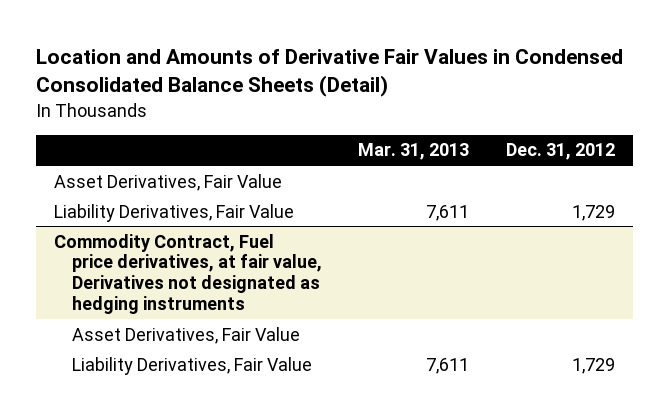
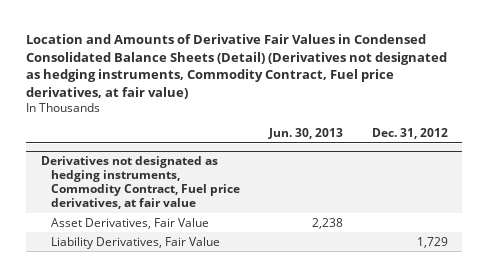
[36,49,624,98] Location and Amounts of Derivative Fair Values in Condensed Consolidated Balance Sheets (Detail) -> [26,33,448,99] Location and Amounts of Derivative Fair Values in Condensed Consolidated Balance Sheets (Detail) (Derivatives not designated as hedging instruments, Commodity Contract, Fuel price derivatives, at fair value)
[358,143,470,161] Mar. 31, 2013 -> none
none -> [267,128,343,140] Jun. 30, 2013
[54,173,283,191] Asset Derivatives, Fair Value -> none
[54,203,295,222] Liability Derivatives, Fair Value -> none
[54,233,323,315] Commodity Contract, Fuel price derivatives, at fair value, Derivatives not designated as hedging instruments -> [40,155,240,210] Derivatives not designated as hedging instruments, Commodity Contract, Fuel price derivatives, at fair value

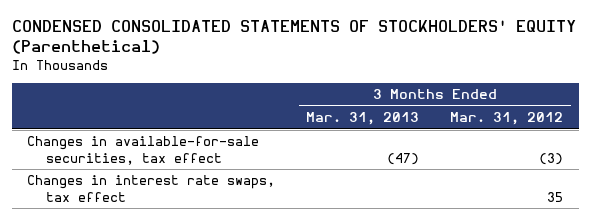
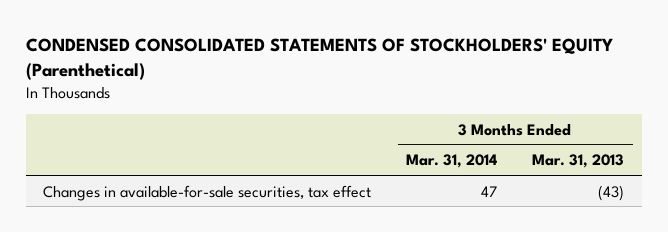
[450,112,564,126] Mar. 31, 2012 -> none
none -> [406,154,498,169] Mar. 31, 2014
[27,175,276,202] Changes in interest rate swaps, tax effect -> none
[387,152,420,165] (47) -> [598,184,625,201] (43)

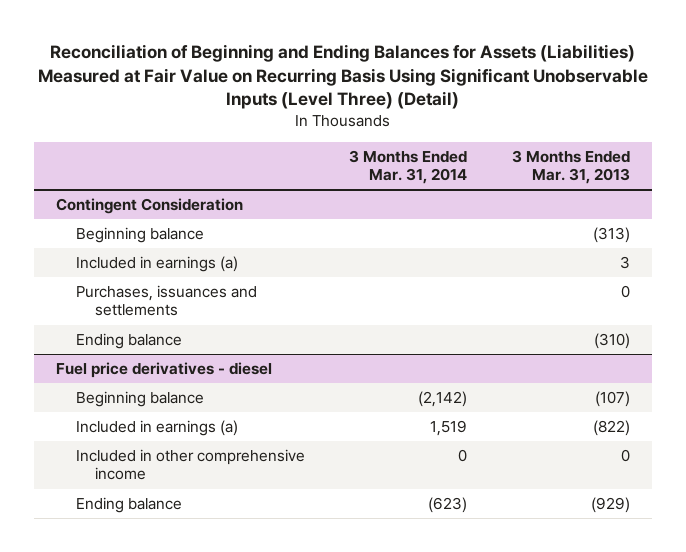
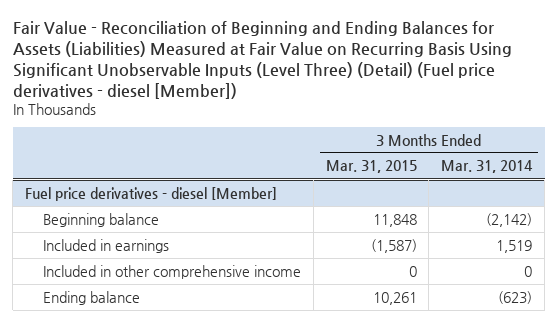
[38,43,649,110] Reconciliation of Beginning and Ending Balances for Assets (Liabilities) Measured at Fair Value on Recurring Basis Using Significant Unobservable Inputs (Level Three) (Detail) -> [12,21,512,99] Fair Value - Reconciliation of Beginning and Ending Balances for Assets (Liabilities) Measured at Fair Value on Recurring Basis Using Significant Unobservable Inputs (Level Three) (Detail) (Fuel price derivatives - diesel [Member])
[511,149,630,185] 3 Months Ended Mar. 31, 2013 -> none
none -> [325,160,417,174] Mar. 31, 2015
[56,198,244,215] Contingent Consideration -> none
[75,227,204,244] Beginning balance -> none
[75,256,238,273] Included in earnings (a) -> none
[75,285,257,317] Purchases, issuances and settlements -> none
[75,333,182,350] Ending balance -> none
[56,362,273,379] Fuel price derivatives - diesel -> [25,186,278,201] Fuel price derivatives - diesel [Member]
[75,420,238,437] Included in earnings (a) -> [43,238,170,253] Included in earnings

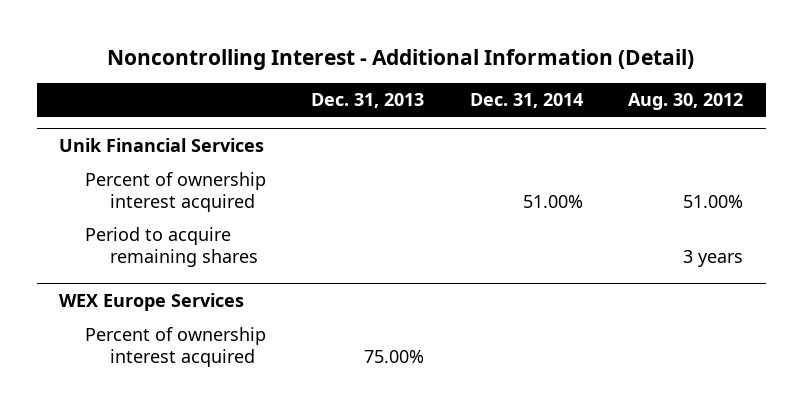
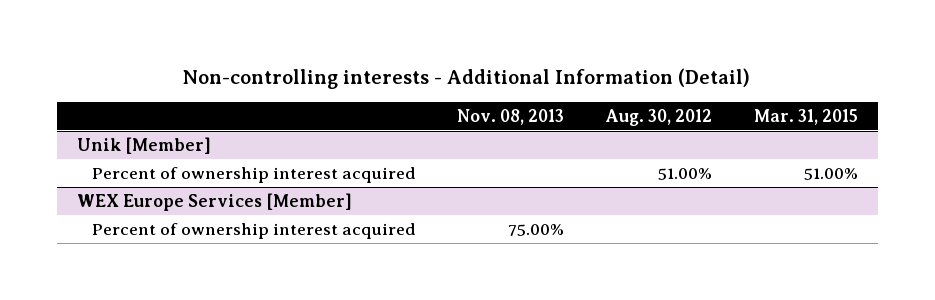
[107,48,695,70] Noncontrolling Interest - Additional Information (Detail) -> [183,67,751,89] Non-controlling interests - Additional Information (Detail)
[311,93,425,109] Dec. 31, 2013 -> none
[469,93,583,109] Dec. 31, 2014 -> none
none -> [457,108,565,125] Nov. 08, 2013
none -> [753,108,858,125] Mar. 31, 2015
[59,138,265,153] Unik Financial Services -> [77,137,212,155] Unik [Member]
[84,227,259,267] Period to acquire remaining shares -> none
[59,293,245,312] WEX Europe Services -> [77,193,353,212] WEX Europe Services [Member]

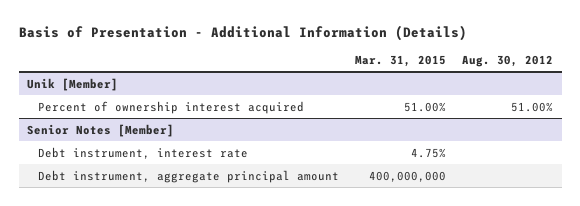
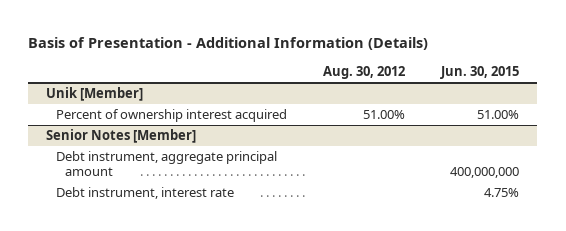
[354,54,446,67] Mar. 31, 2015 -> none
none -> [440,66,520,80] Jun. 30, 2015
[37,146,248,159] Debt instrument, interest rate -> [55,187,234,200] Debt instrument, interest rate

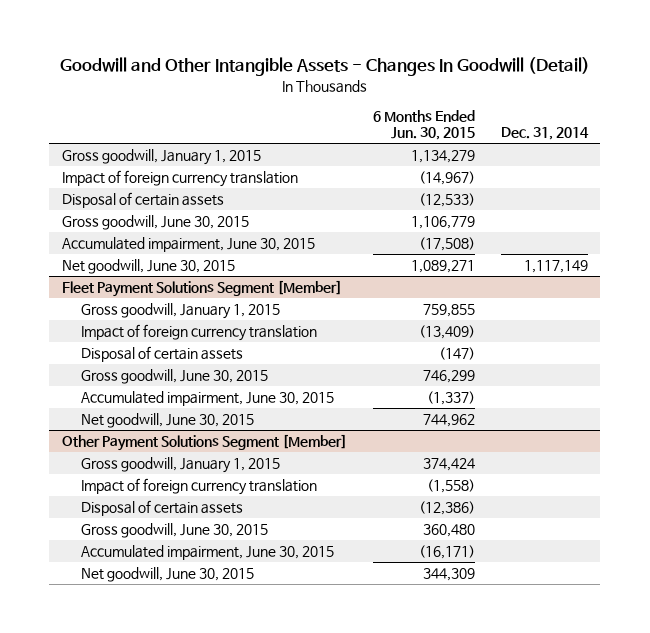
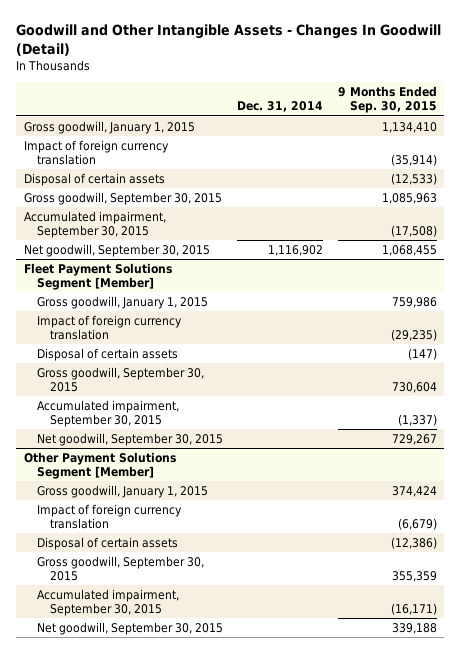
[372,109,475,141] 6 Months Ended Jun. 30, 2015 -> none
none -> [337,86,437,114] 9 Months Ended Sep. 30, 2015
[62,215,250,231] Gross goodwill, June 30, 2015 -> [23,192,222,206] Gross goodwill, September 30, 2015
[62,237,316,253] Accumulated impairment, June 30, 2015 -> [23,211,166,239] Accumulated impairment, September 30, 2015
[62,259,236,275] Net goodwill, June 30, 2015 -> [23,244,210,258] Net goodwill, September 30, 2015
[523,260,588,274] 1,117,149 -> [268,245,324,257] 1,116,902
[81,369,269,385] Gross goodwill, June 30, 2015 -> [36,367,204,393] Gross goodwill, September 30, 2015
[81,391,335,407] Accumulated impairment, June 30, 2015 -> [36,400,179,428] Accumulated impairment, September 30, 2015
[81,413,255,429] Net goodwill, June 30, 2015 -> [36,433,223,447] Net goodwill, September 30, 2015
[81,523,269,539] Gross goodwill, June 30, 2015 -> [36,556,204,582] Gross goodwill, September 30, 2015
[81,545,335,561] Accumulated impairment, June 30, 2015 -> [36,589,179,617] Accumulated impairment, September 30, 2015
[81,567,255,583] Net goodwill, June 30, 2015 -> [36,622,223,636] Net goodwill, September 30, 2015

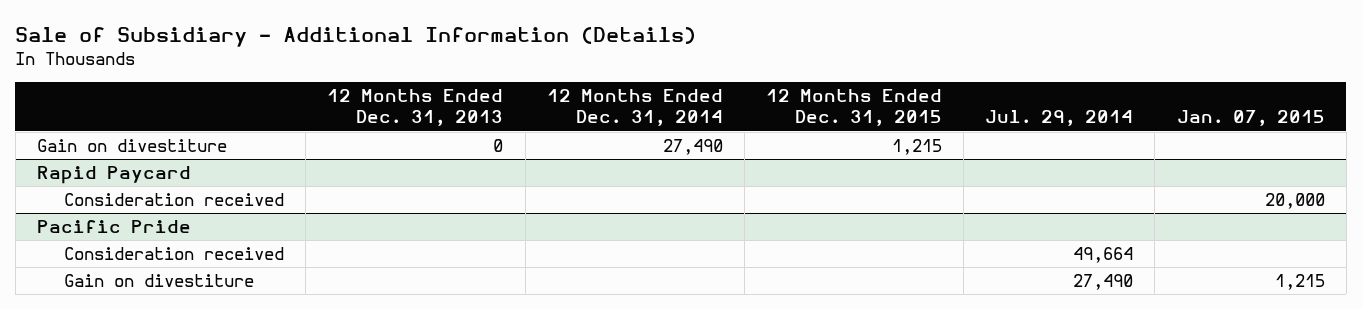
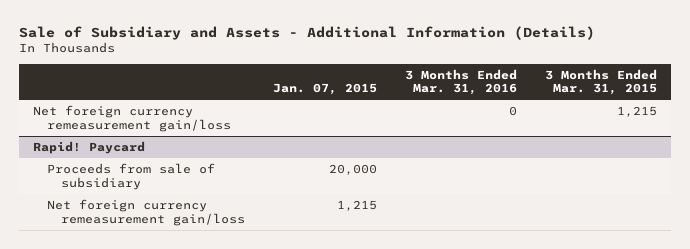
[15,26,697,47] Sale of Subsidiary - Additional Information (Details) -> [18,25,595,40] Sale of Subsidiary and Assets - Additional Information (Details)
[327,88,504,127] 12 Months Ended Dec. 31, 2013 -> none
[546,88,723,127] 12 Months Ended Dec. 31, 2014 -> none
[765,88,942,127] 12 Months Ended Dec. 31, 2015 -> none
[985,110,1134,127] Jul. 29, 2014 -> none
none -> [405,68,518,96] 3 Months Ended Mar. 31, 2016
none -> [545,68,658,96] 3 Months Ended Mar. 31, 2015
[36,220,191,234] Pacific Pride -> none
[64,247,285,261] Consideration received -> none
[64,274,255,288] Gain on divestiture -> none
[36,139,227,153] Gain on divestiture -> [32,104,231,132] Net foreign currency remeasurement gain/loss
[36,166,191,185] Rapid Paycard -> [32,140,145,154] Rapid! Paycard
[64,193,285,207] Consideration received -> [46,162,215,190] Proceeds from sale of subsidiary
none -> [46,198,245,226] Net foreign currency remeasurement gain/loss

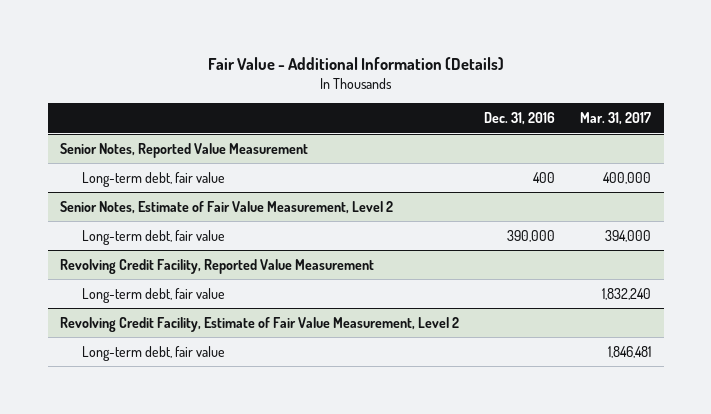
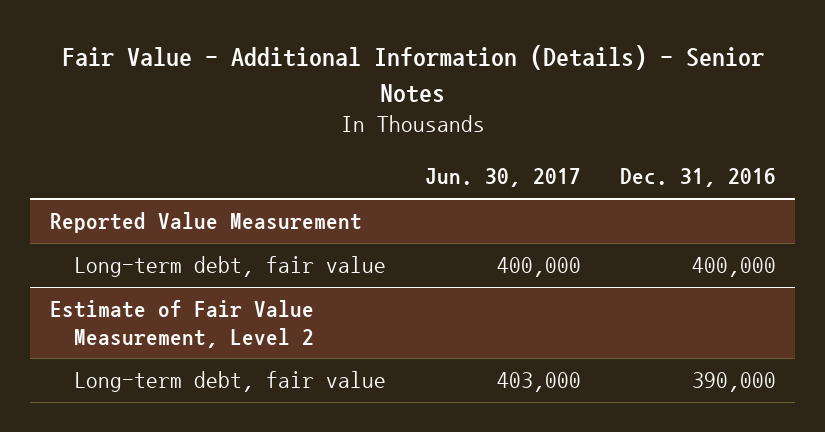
[207,57,504,71] Fair Value - Additional Information (Details) -> [61,45,764,103] Fair Value - Additional Information (Details) - Senior Notes
[580,112,652,126] Mar. 31, 2017 -> none
none -> [424,168,581,188] Jun. 30, 2017
[60,142,309,158] Senior Notes, Reported Value Measurement -> [49,212,362,234] Reported Value Measurement
[533,171,556,183] 400 -> [691,257,776,278] 400,000
[60,200,394,214] Senior Notes, Estimate of Fair Value Measurement, Level 2 -> [49,300,315,348] Estimate of Fair Value Measurement, Level 2
[60,258,375,274] Revolving Credit Facility, Reported Value Measurement -> none
[82,287,226,303] Long-term debt, fair value -> none
[60,316,460,332] Revolving Credit Facility, Estimate of Fair Value Measurement, Level 2 -> none
[82,345,226,361] Long-term debt, fair value -> none

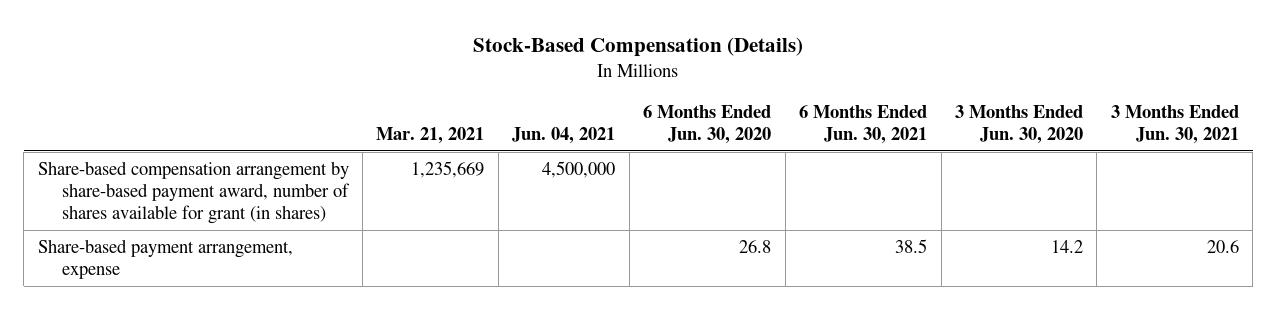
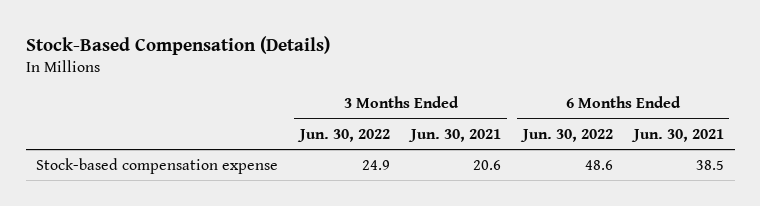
[376,127,485,145] Mar. 21, 2021 -> none
[512,127,616,145] Jun. 04, 2021 -> none
[643,105,772,145] 6 Months Ended Jun. 30, 2020 -> none
[955,105,1084,145] 3 Months Ended Jun. 30, 2020 -> none
none -> [296,128,390,142] Jun. 30, 2022
none -> [519,128,613,142] Jun. 30, 2022
[37,160,351,225] Share-based compensation arrangement by share-based payment award, number of shares available for grant (in shares) -> none
[37,238,293,280] Share-based payment arrangement, expense -> [36,158,279,175] Stock-based compensation expense

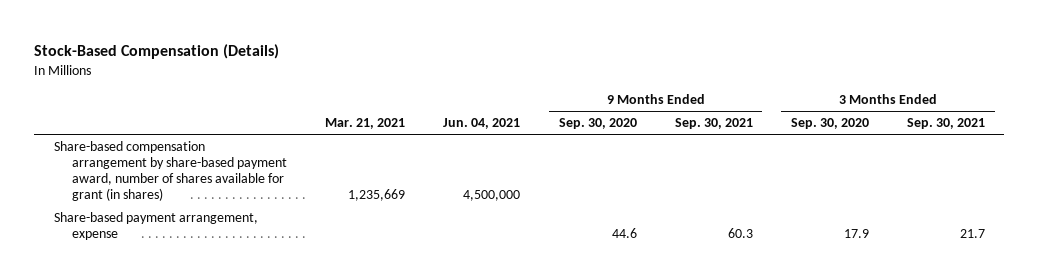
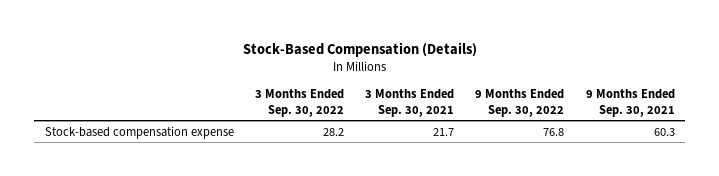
[325,118,406,130] Mar. 21, 2021 -> none
[443,118,521,130] Jun. 04, 2021 -> none
[558,118,637,130] Sep. 30, 2020 -> none
[790,118,869,130] Sep. 30, 2020 -> none
none -> [254,89,344,118] 3 Months Ended Sep. 30, 2022
none -> [475,89,565,118] 9 Months Ended Sep. 30, 2022
[53,140,287,202] Share-based compensation arrangement by share-based payment award, number of shares available for grant (in shares) -> none
[53,211,258,241] Share-based payment arrangement, expense -> [44,125,234,139] Stock-based compensation expense

